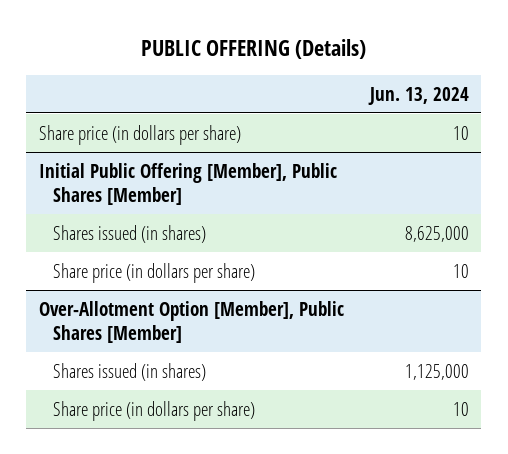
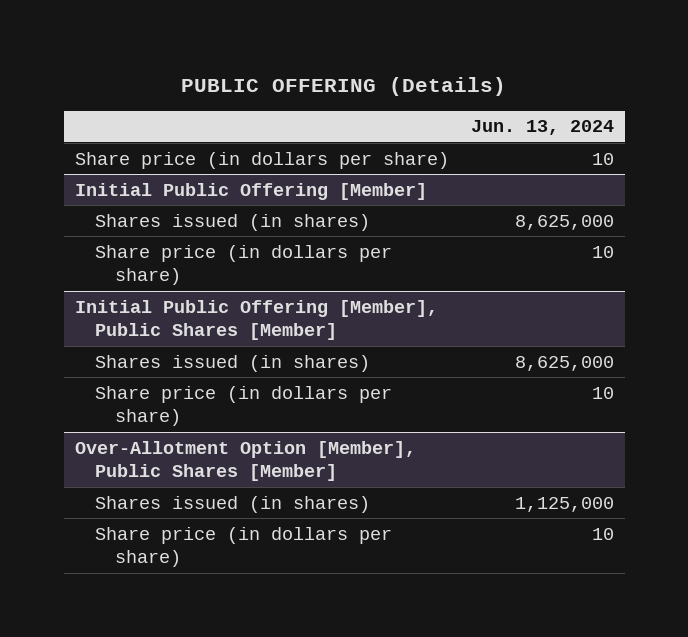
none -> [74,182,427,200] Initial Public Offering [Member]
none -> [94,213,370,231] Shares issued (in shares)
none -> [94,244,392,286] Share price (in dollars per share)

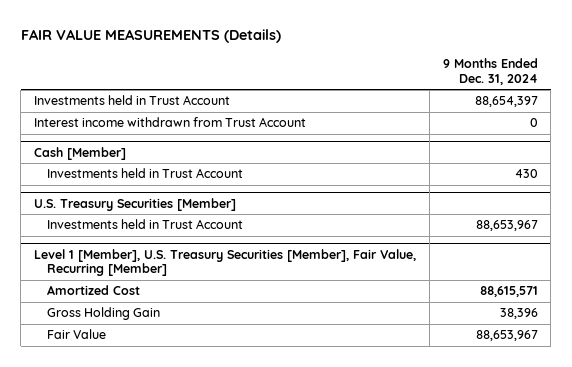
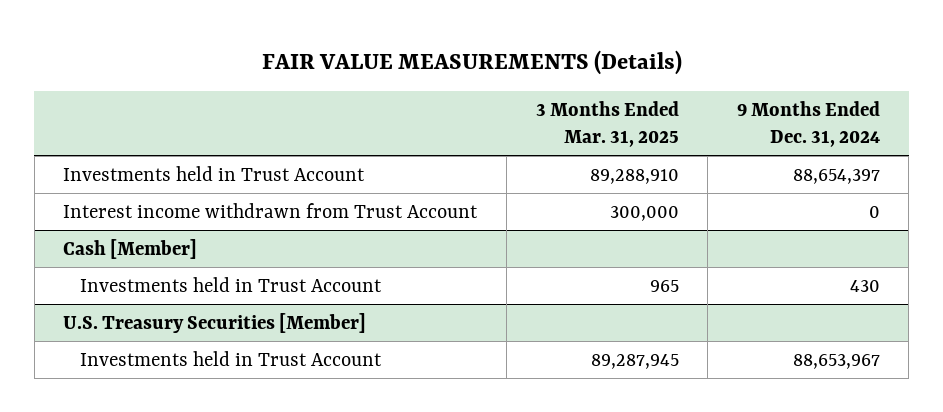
none -> [535,100,679,147] 3 Months Ended Mar. 31, 2025
[34,248,417,277] Level 1 [Member], U.S. Treasury Securities [Member], Fair Value, Recurring [Member] -> none
[46,285,140,296] Amortized Cost -> none
[46,307,160,321] Gross Holding Gain -> none
[46,329,106,340] Fair Value -> none

